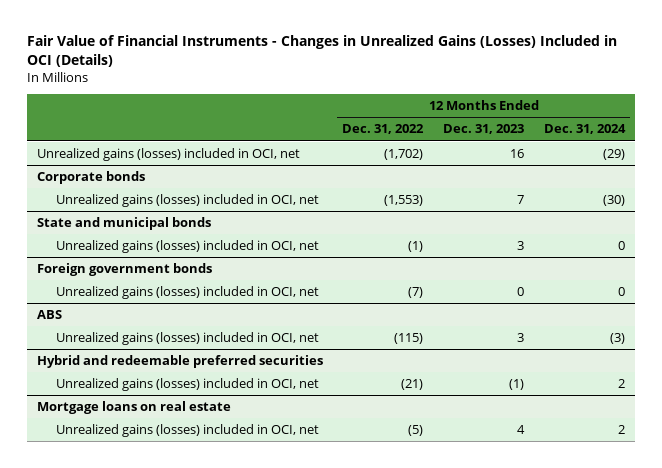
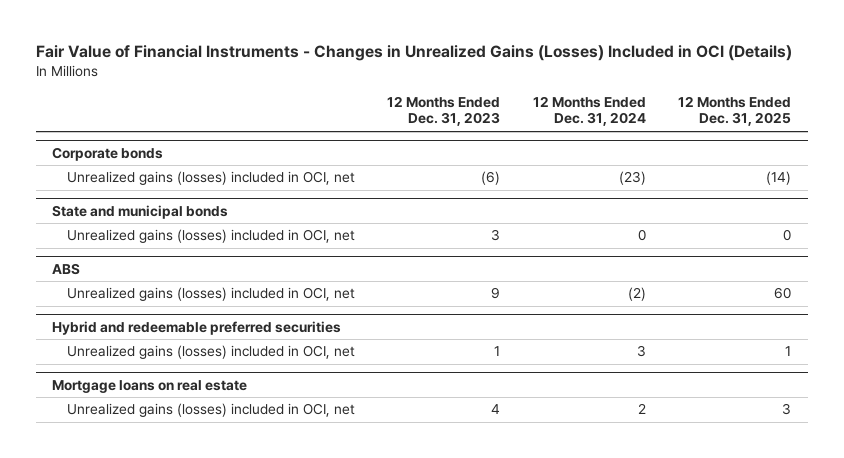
[342,124,425,135] Dec. 31, 2022 -> none
none -> [678,96,792,127] 12 Months Ended Dec. 31, 2025
[36,148,300,162] Unrealized gains (losses) included in OCI, net -> none
[517,195,525,205] 7 -> [481,171,501,186] (6)
[602,195,625,207] (30) -> [618,171,646,186] (23)
[36,263,212,277] Foreign government bonds -> none
[55,286,319,300] Unrealized gains (losses) included in OCI, net -> none
[517,333,525,343] 3 -> [491,287,501,300] 9
[609,333,625,345] (3) -> [627,287,646,302] (2)
[509,379,525,391] (1) -> [494,346,501,357] 1
[617,379,625,389] 2 -> [636,345,646,358] 3

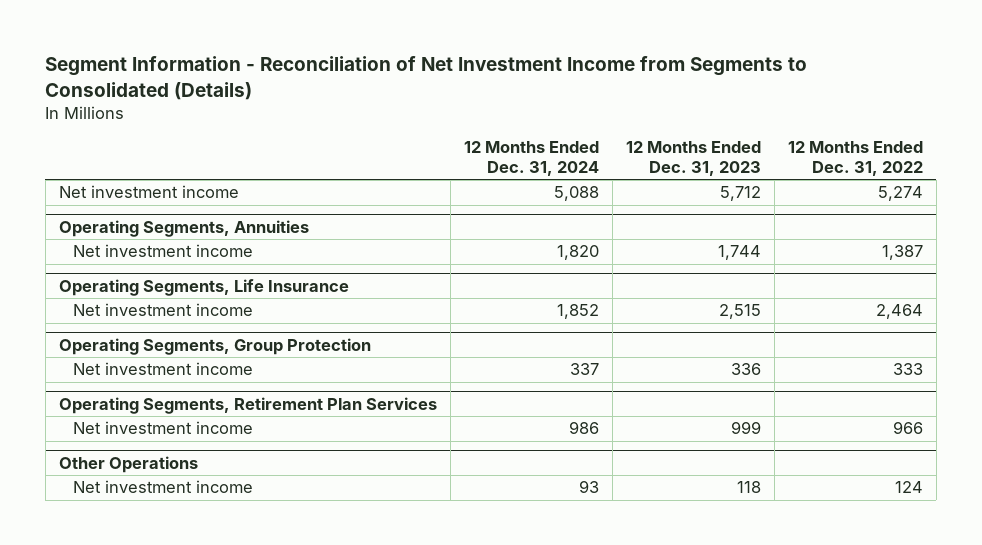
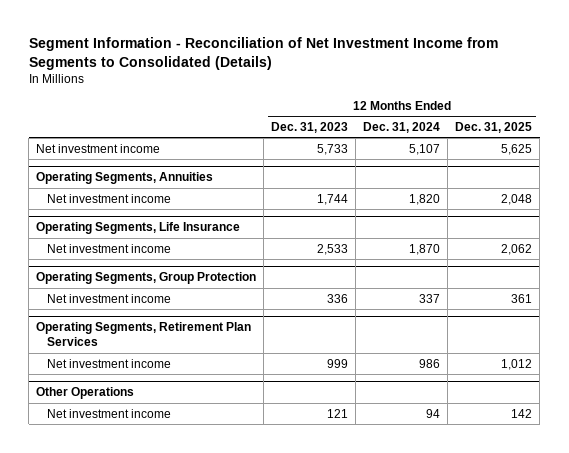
[787,141,923,176] 12 Months Ended Dec. 31, 2022 -> none
none -> [455,122,533,134] Dec. 31, 2025
[553,186,599,202] 5,088 -> [409,143,441,155] 5,107
[719,186,761,202] 5,712 -> [317,143,349,155] 5,733
[556,304,599,320] 1,852 -> [409,243,441,255] 1,870
[718,304,761,320] 2,515 -> [317,243,349,255] 2,533
[578,480,599,494] 93 -> [426,408,441,418] 94
[736,481,761,494] 118 -> [327,408,349,418] 121

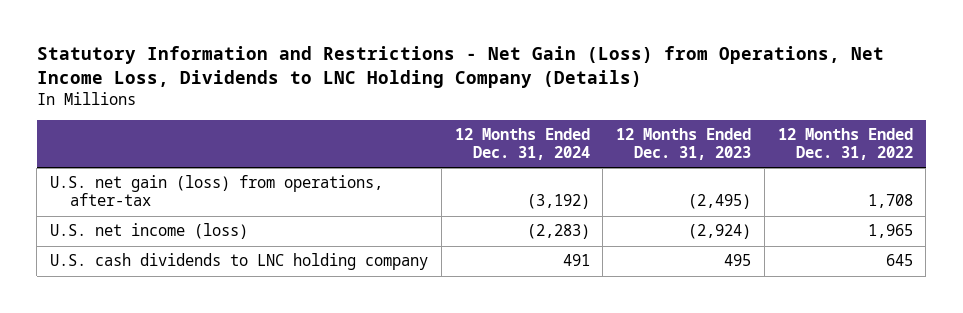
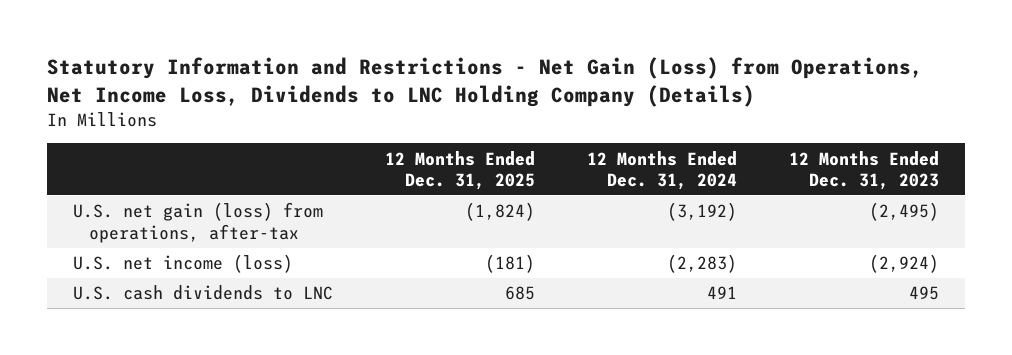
[777,128,913,161] 12 Months Ended Dec. 31, 2022 -> none
none -> [384,150,535,191] 12 Months Ended Dec. 31, 2025
[49,253,428,271] U.S. cash dividends to LNC holding company -> [72,285,333,301] U.S. cash dividends to LNC

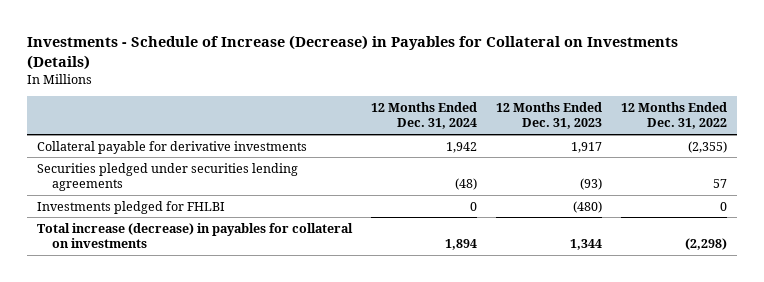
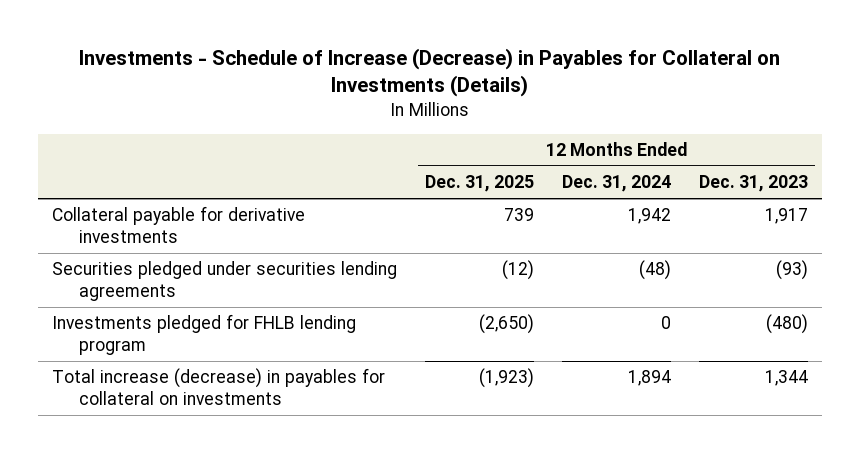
[621,102,728,130] 12 Months Ended Dec. 31, 2022 -> none
none -> [424,175,534,193] Dec. 31, 2025
[36,200,225,214] Investments pledged for FHLBI -> [51,314,356,356] Investments pledged for FHLB lending program

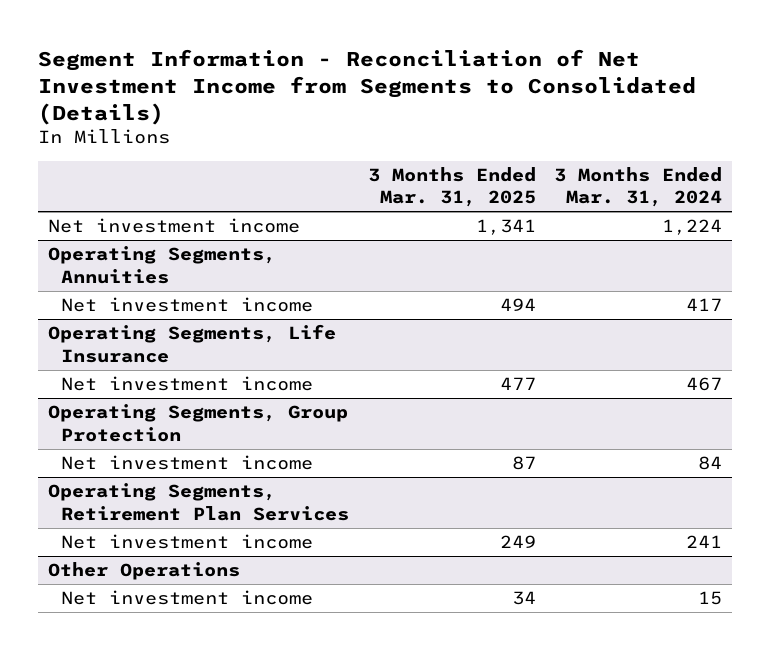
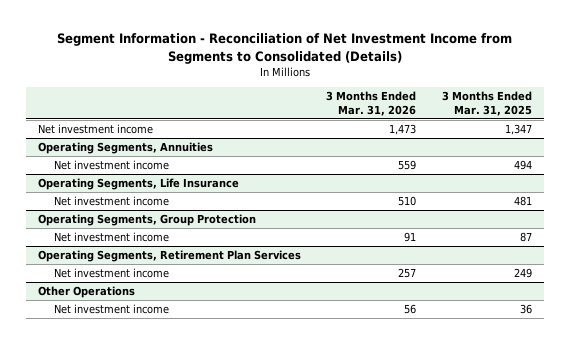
[554,166,723,208] 3 Months Ended Mar. 31, 2024 -> none
none -> [326,91,417,116] 3 Months Ended Mar. 31, 2026
[475,219,536,236] 1,341 -> [504,124,532,136] 1,347
[499,377,536,391] 477 -> [513,196,532,207] 481
[511,591,536,606] 34 -> [519,304,532,315] 36

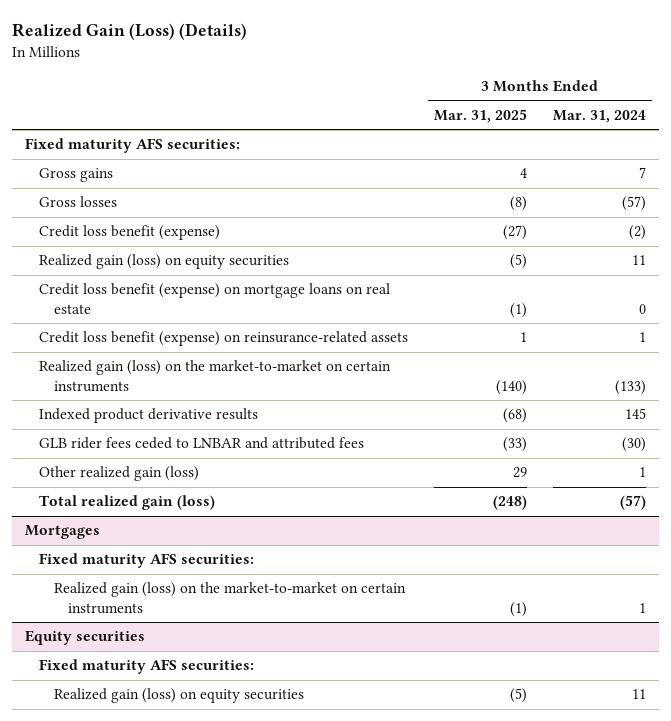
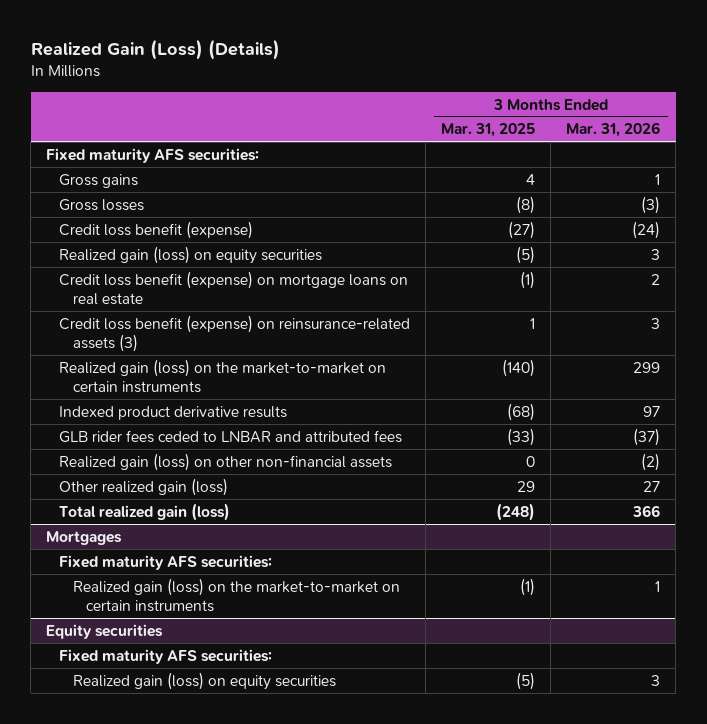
[553,109,647,123] Mar. 31, 2024 -> none
none -> [566,122,661,138] Mar. 31, 2026
[39,331,409,347] Credit loss benefit (expense) on reinsurance-related assets -> [59,314,411,353] Credit loss benefit (expense) on reinsurance-related assets (3)
none -> [59,452,393,471] Realized gain (loss) on other non-financial assets

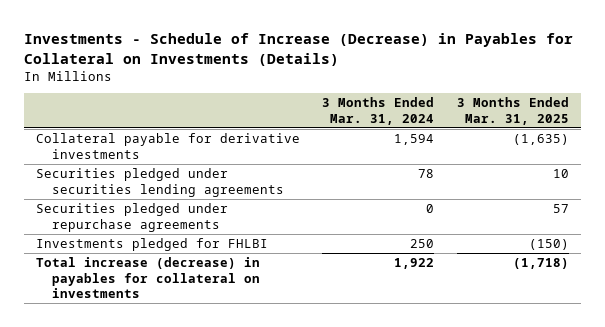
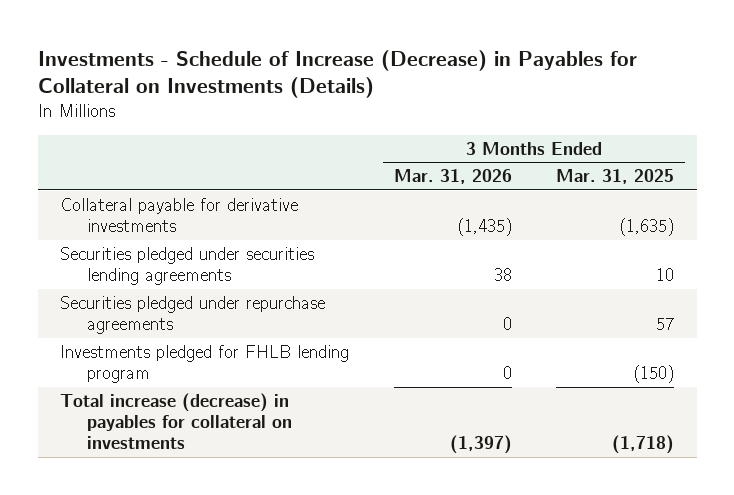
[322,97,435,125] 3 Months Ended Mar. 31, 2024 -> none
none -> [393,169,512,185] Mar. 31, 2026
[35,238,268,252] Investments pledged for FHLBI -> [60,344,350,384] Investments pledged for FHLB lending program

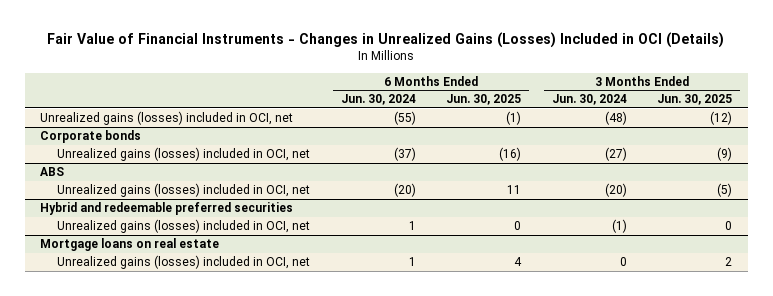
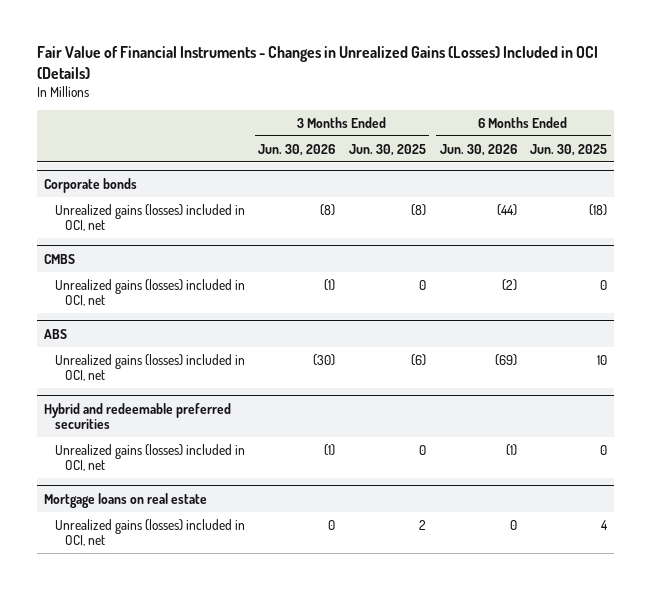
[340,94,416,106] Jun. 30, 2024 -> none
[551,94,627,106] Jun. 30, 2024 -> none
none -> [258,143,336,156] Jun. 30, 2026
none -> [439,143,517,156] Jun. 30, 2026
[40,111,294,126] Unrealized gains (losses) included in OCI, net -> none
[499,147,522,162] (16) -> [589,203,608,216] (18)
[717,147,733,162] (9) -> [410,203,426,216] (8)
none -> [44,253,76,264] CMBS
none -> [54,278,245,307] Unrealized gains (losses) included in OCI, net
[507,185,522,195] 11 -> [597,354,608,365] 10
[717,183,733,198] (5) -> [410,353,426,366] (6)

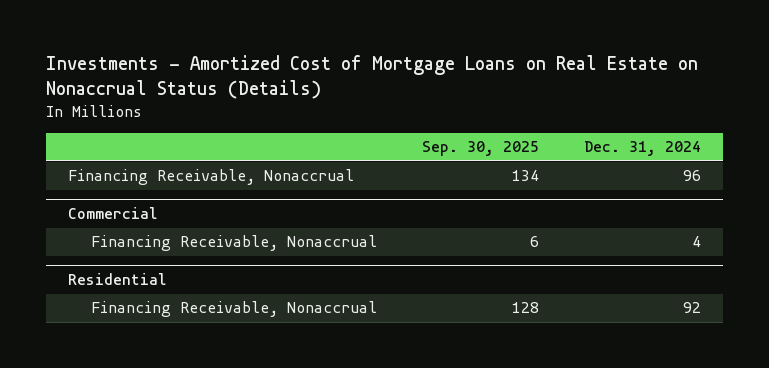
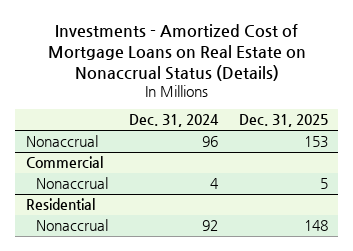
[421,141,539,157] Sep. 30, 2025 -> none
none -> [238,114,328,128] Dec. 31, 2025
[67,169,354,186] Financing Receivable, Nonaccrual -> [25,135,98,148] Nonaccrual
[90,235,377,252] Financing Receivable, Nonaccrual -> [36,177,109,190] Nonaccrual
[90,301,377,318] Financing Receivable, Nonaccrual -> [36,219,109,232] Nonaccrual

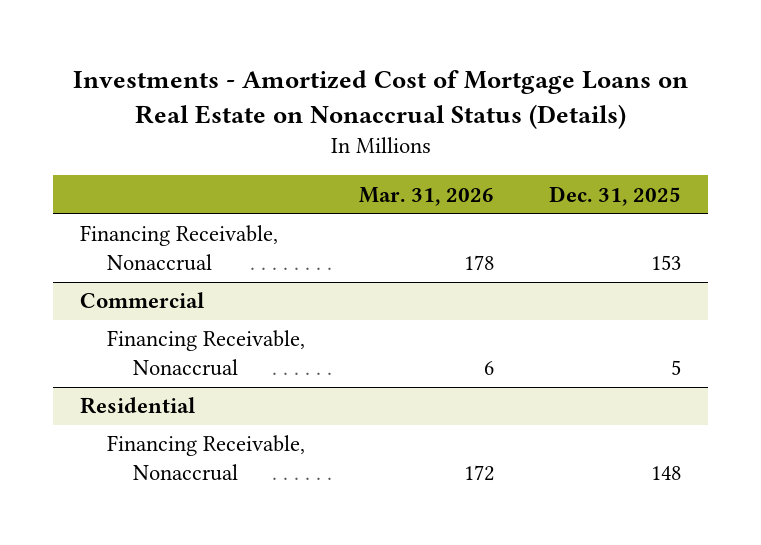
[128,114,219,128] Dec. 31, 2024 -> none
none -> [359,186,495,206] Mar. 31, 2026
[25,135,98,148] Nonaccrual -> [80,225,279,272] Financing Receivable, Nonaccrual
[36,177,109,190] Nonaccrual -> [106,330,305,377] Financing Receivable, Nonaccrual
[36,219,109,232] Nonaccrual -> [106,435,305,482] Financing Receivable, Nonaccrual

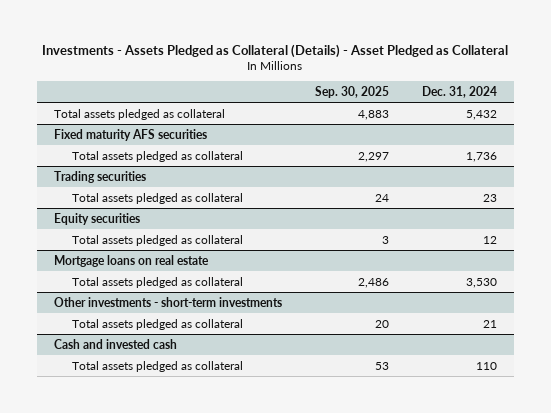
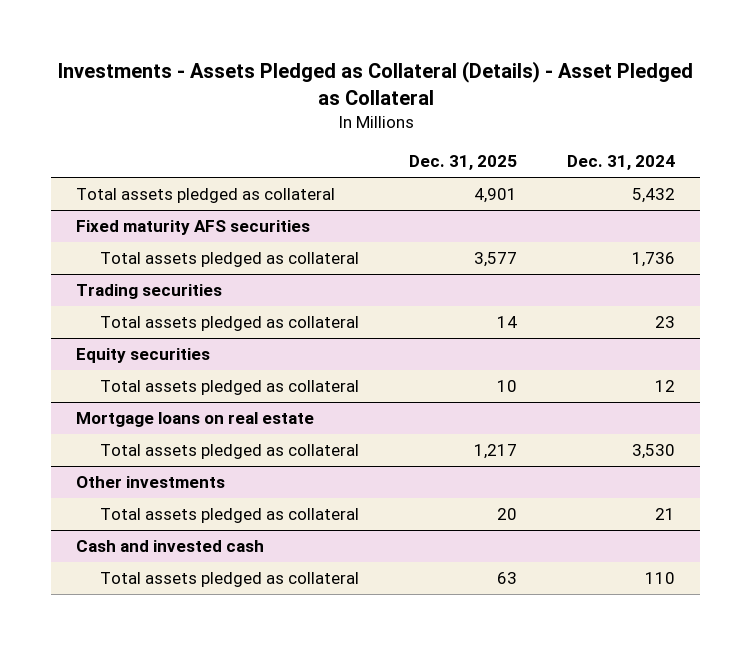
[314,85,389,98] Sep. 30, 2025 -> none
none -> [408,155,517,171] Dec. 31, 2025
[53,296,282,307] Other investments - short-term investments -> [76,475,226,488] Other investments

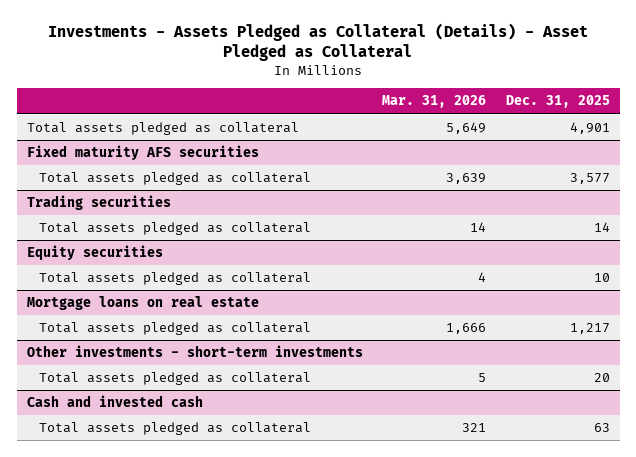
[566,155,675,171] Dec. 31, 2024 -> none
none -> [382,95,487,109] Mar. 31, 2026
[76,475,226,488] Other investments -> [26,345,363,358] Other investments - short-term investments

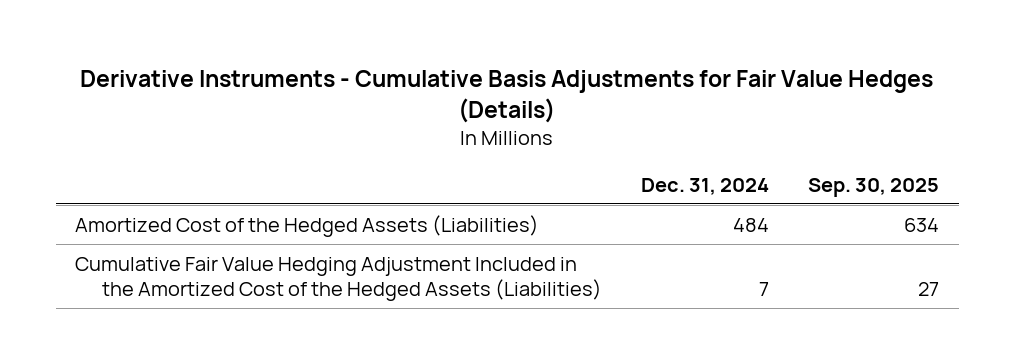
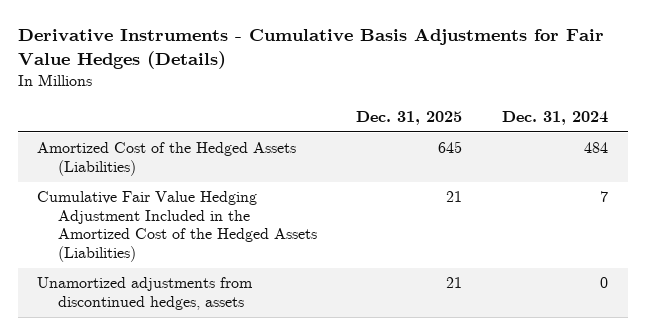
[808,177,940,197] Sep. 30, 2025 -> none
none -> [356,111,463,126] Dec. 31, 2025
none -> [37,277,254,310] Unamortized adjustments from discontinued hedges, assets

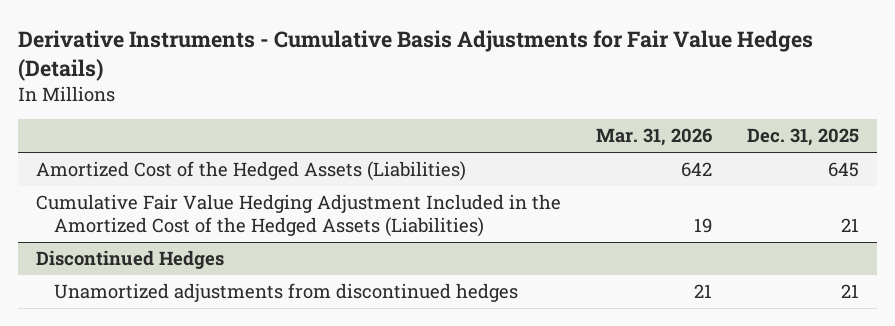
[502,111,609,126] Dec. 31, 2024 -> none
none -> [595,128,712,147] Mar. 31, 2026
none -> [35,250,224,270] Discontinued Hedges
[37,277,254,310] Unamortized adjustments from discontinued hedges, assets -> [54,283,519,303] Unamortized adjustments from discontinued hedges

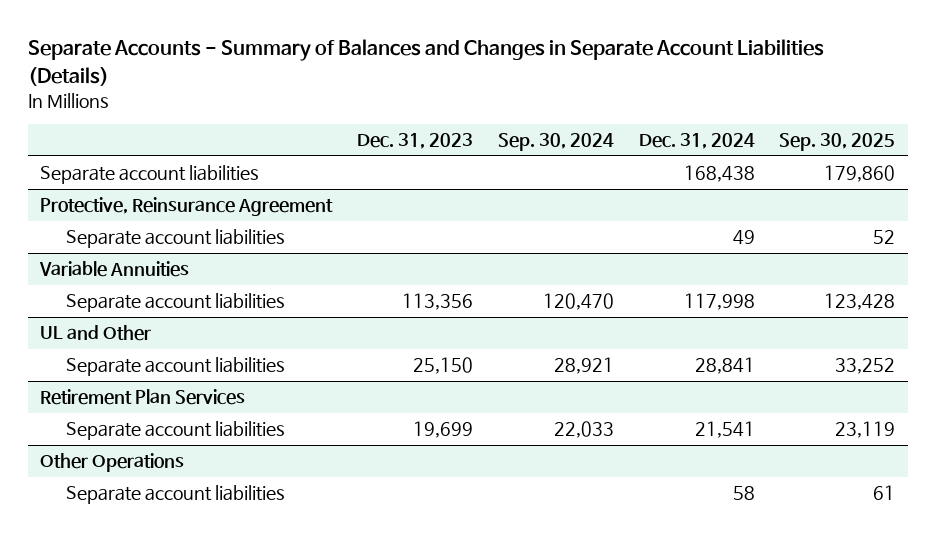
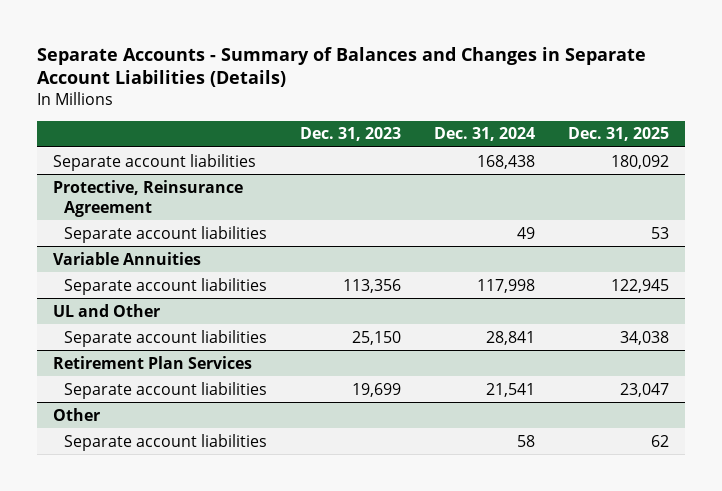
[497,133,614,152] Sep. 30, 2024 -> none
[779,133,896,152] Sep. 30, 2025 -> none
none -> [567,127,669,142] Dec. 31, 2025
[40,453,185,473] Other Operations -> [52,407,100,421] Other

